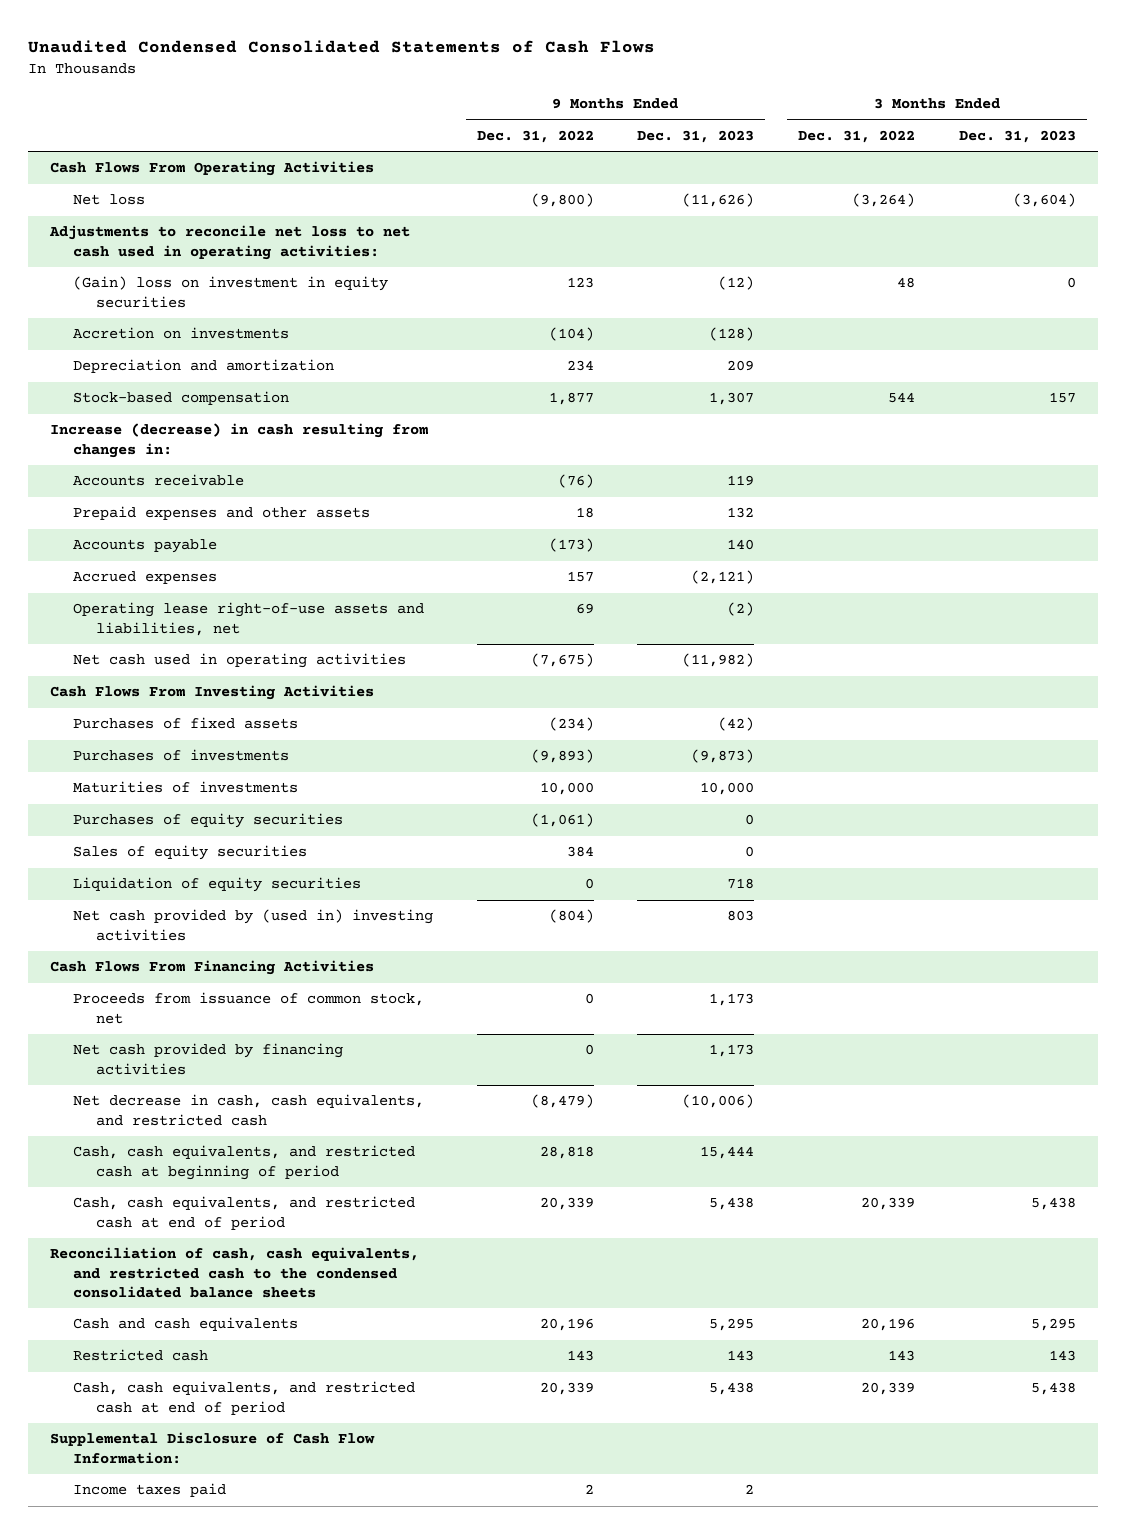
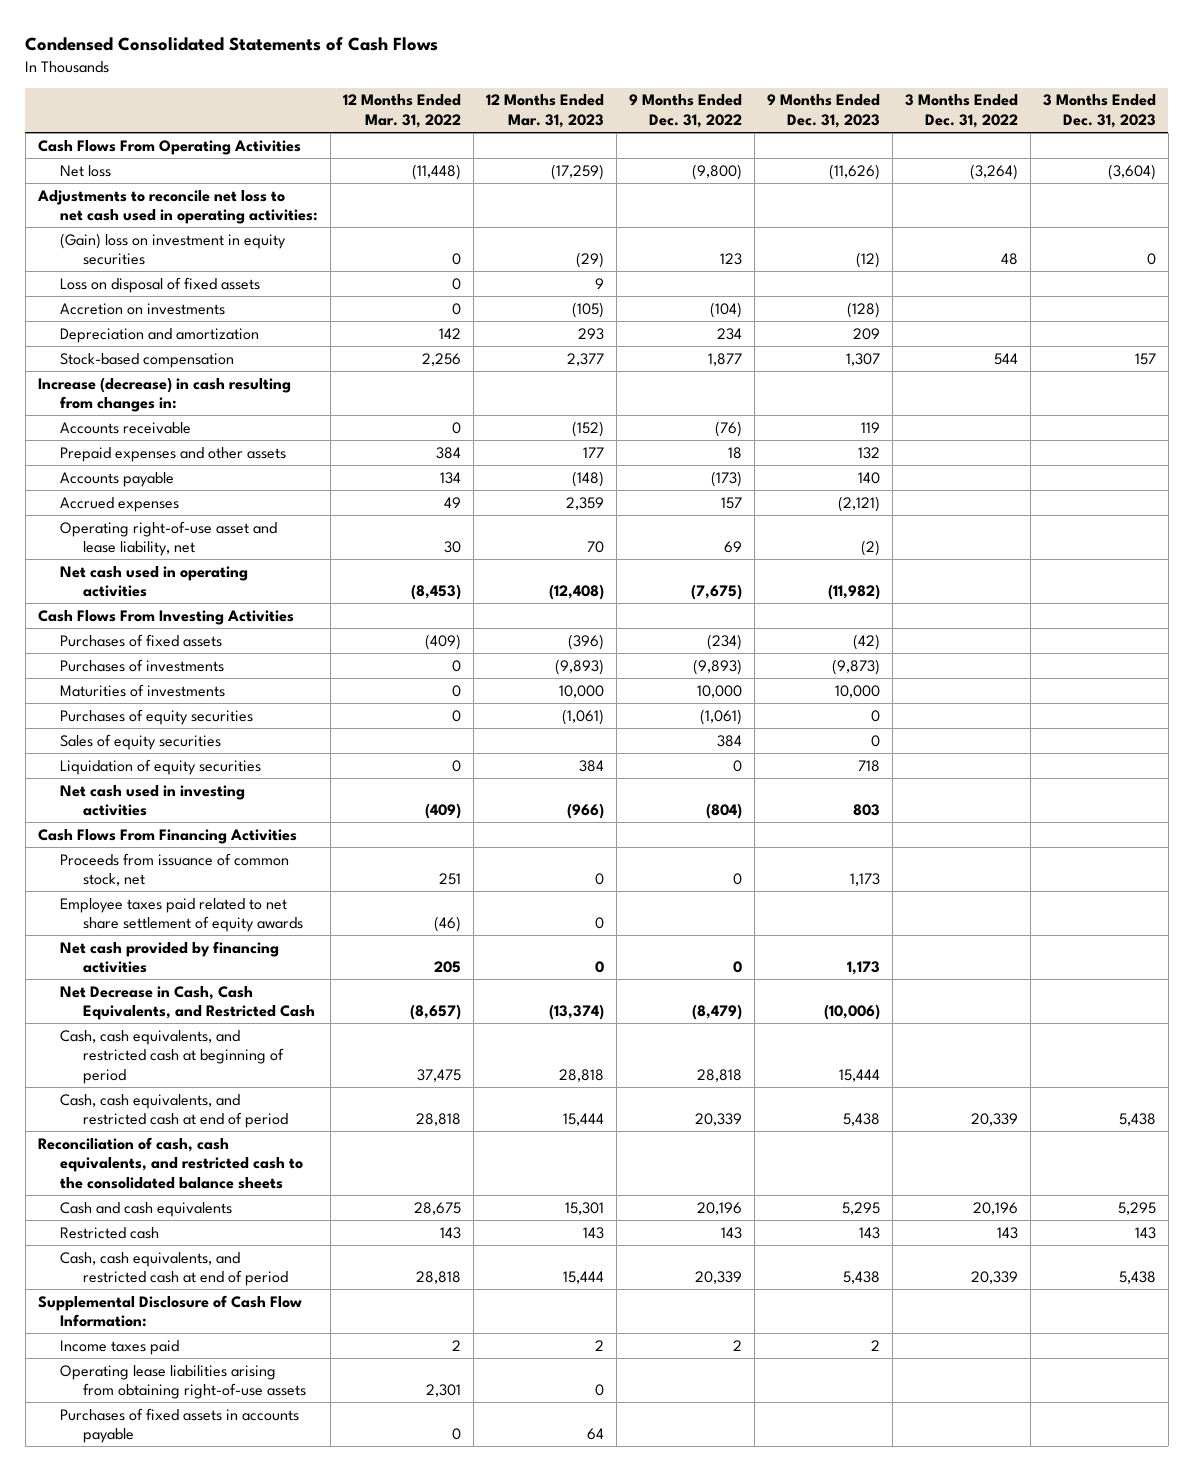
[28,40,656,54] Unaudited Condensed Consolidated Statements of Cash Flows -> [25,37,439,52] Condensed Consolidated Statements of Cash Flows
none -> [343,94,462,128] 12 Months Ended Mar. 31, 2022
none -> [486,94,605,128] 12 Months Ended Mar. 31, 2023
none -> [60,276,261,293] Loss on disposal of fixed assets
[72,602,424,636] Operating lease right-of-use assets and liabilities, net -> [60,520,278,557] Operating right-of-use asset and lease liability, net
[72,909,433,941] Net cash provided by (used in) investing activities -> [60,784,246,817] Net cash used in investing activities
none -> [60,897,304,933] Employee taxes paid related to net share settlement of equity awards
[72,1094,424,1126] Net decrease in cash, cash equivalents, and restricted cash -> [60,985,316,1021] Net Decrease in Cash, Cash Equivalents, and Restricted Cash
[50,1247,420,1298] Reconciliation of cash, cash equivalents, and restricted cash to the condensed consolidated balance sheets -> [37,1136,304,1189] Reconciliation of cash, cash equivalents, and restricted cash to the consolidated balance sheets
none -> [60,1364,307,1400] Operating lease liabilities arising from obtaining right-of-use assets
none -> [60,1407,300,1444] Purchases of fixed assets in accounts payable

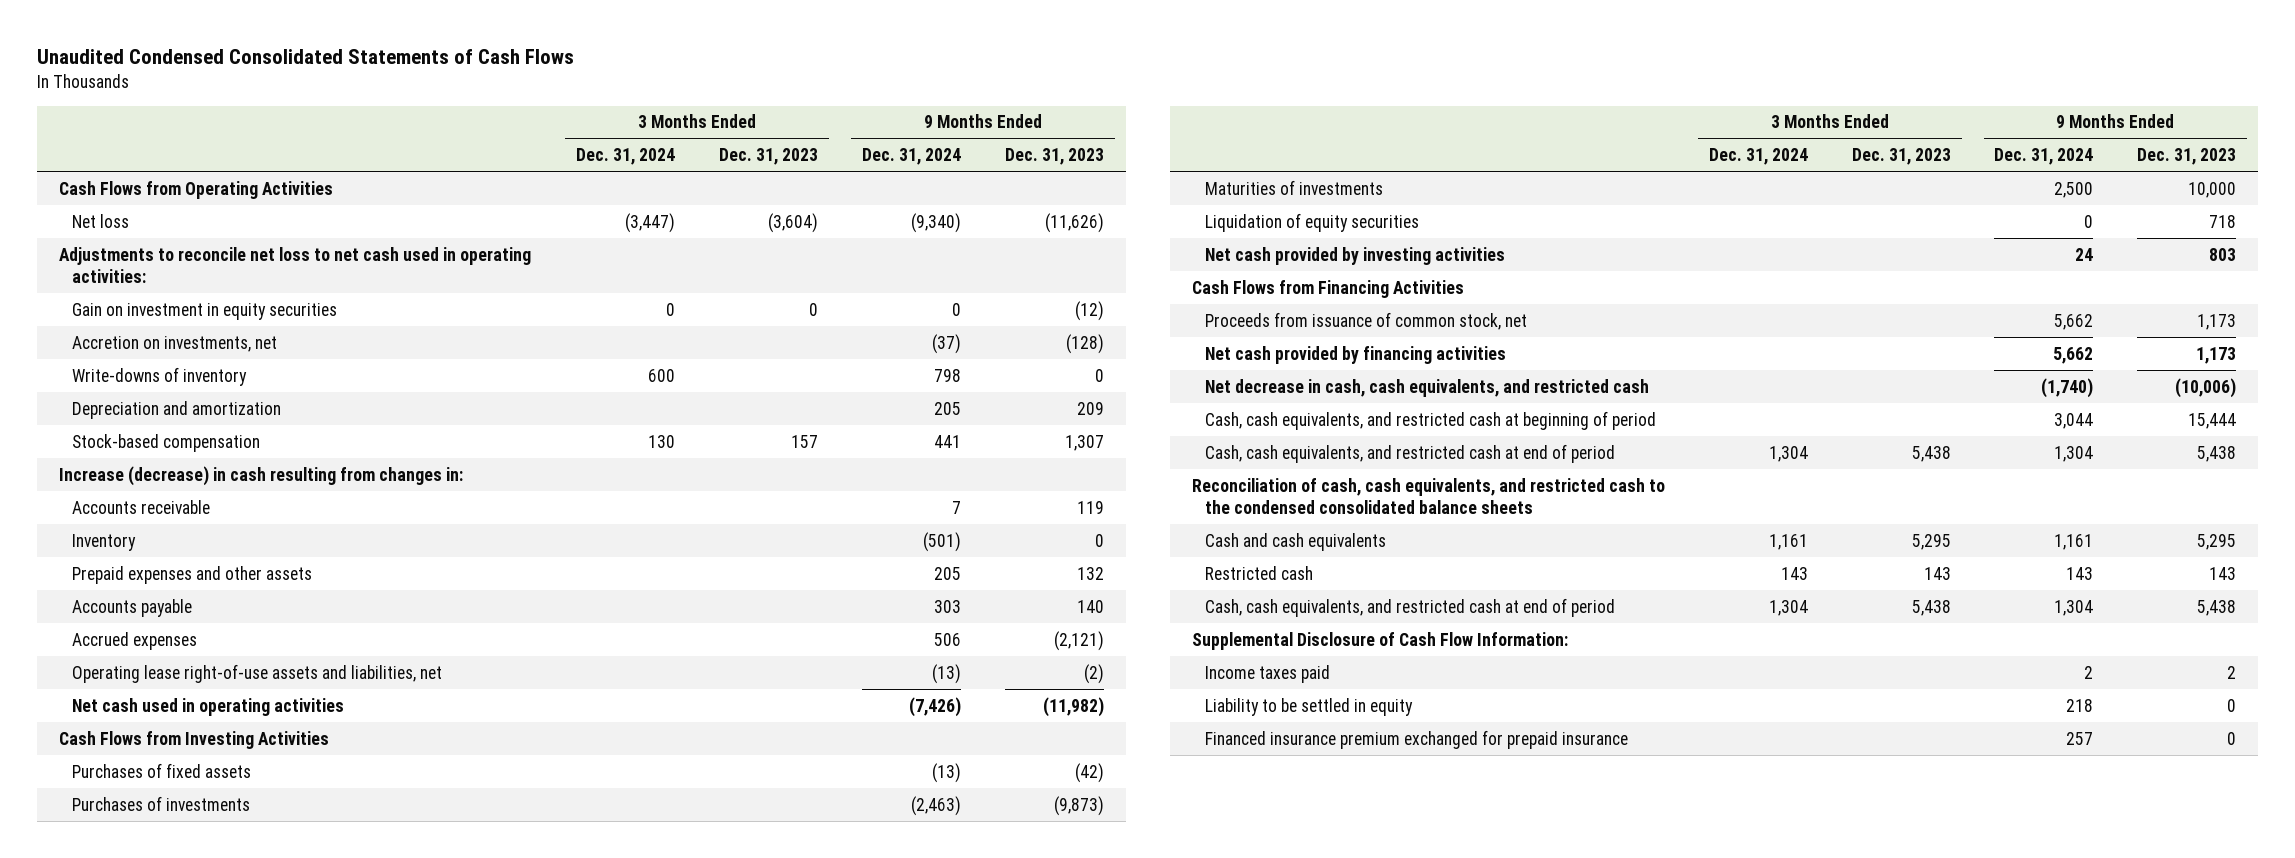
[25,37,439,52] Condensed Consolidated Statements of Cash Flows -> [36,49,574,65] Unaudited Condensed Consolidated Statements of Cash Flows
[343,94,462,128] 12 Months Ended Mar. 31, 2022 -> none
[486,94,605,128] 12 Months Ended Mar. 31, 2023 -> none
[629,94,743,128] 9 Months Ended Dec. 31, 2022 -> none
[904,94,1018,128] 3 Months Ended Dec. 31, 2022 -> none
none -> [575,148,675,166] Dec. 31, 2024
none -> [861,148,961,166] Dec. 31, 2024
[37,139,301,155] Cash Flows From Operating Activities -> [58,180,333,199] Cash Flows from Operating Activities
[60,276,261,293] Loss on disposal of fixed assets -> none
[60,232,287,266] (Gain) loss on investment in equity securities -> [72,302,338,320] Gain on investment in equity securities
[60,302,226,315] Accretion on investments -> [72,335,278,352] Accretion on investments, net
none -> [72,366,248,386] Write-downs of inventory
none -> [72,533,137,551] Inventory
[60,520,278,557] Operating right-of-use asset and lease liability, net -> [72,663,443,683] Operating lease right-of-use assets and liabilities, net
[37,609,294,625] Cash Flows From Investing Activities -> [58,730,329,749] Cash Flows from Investing Activities
[60,708,254,725] Purchases of equity securities -> none
[60,733,222,750] Sales of equity securities -> none
[60,784,246,817] Net cash used in investing activities -> [1204,246,1505,265] Net cash provided by investing activities
[37,828,297,844] Cash Flows From Financing Activities -> [1191,279,1464,298] Cash Flows from Financing Activities
[60,897,304,933] Employee taxes paid related to net share settlement of equity awards -> none
[60,985,316,1021] Net Decrease in Cash, Cash Equivalents, and Restricted Cash -> [1204,378,1649,397] Net decrease in cash, cash equivalents, and restricted cash
[37,1136,304,1189] Reconciliation of cash, cash equivalents, and restricted cash to the consolidated balance sheets -> [1191,477,1665,515] Reconciliation of cash, cash equivalents, and restricted cash to the condensed consolidated balance sheets
[60,1364,307,1400] Operating lease liabilities arising from obtaining right-of-use assets -> none
[60,1407,300,1444] Purchases of fixed assets in accounts payable -> none
none -> [1204,697,1413,716] Liability to be settled in equity
none -> [1204,729,1628,749] Financed insurance premium exchanged for prepaid insurance

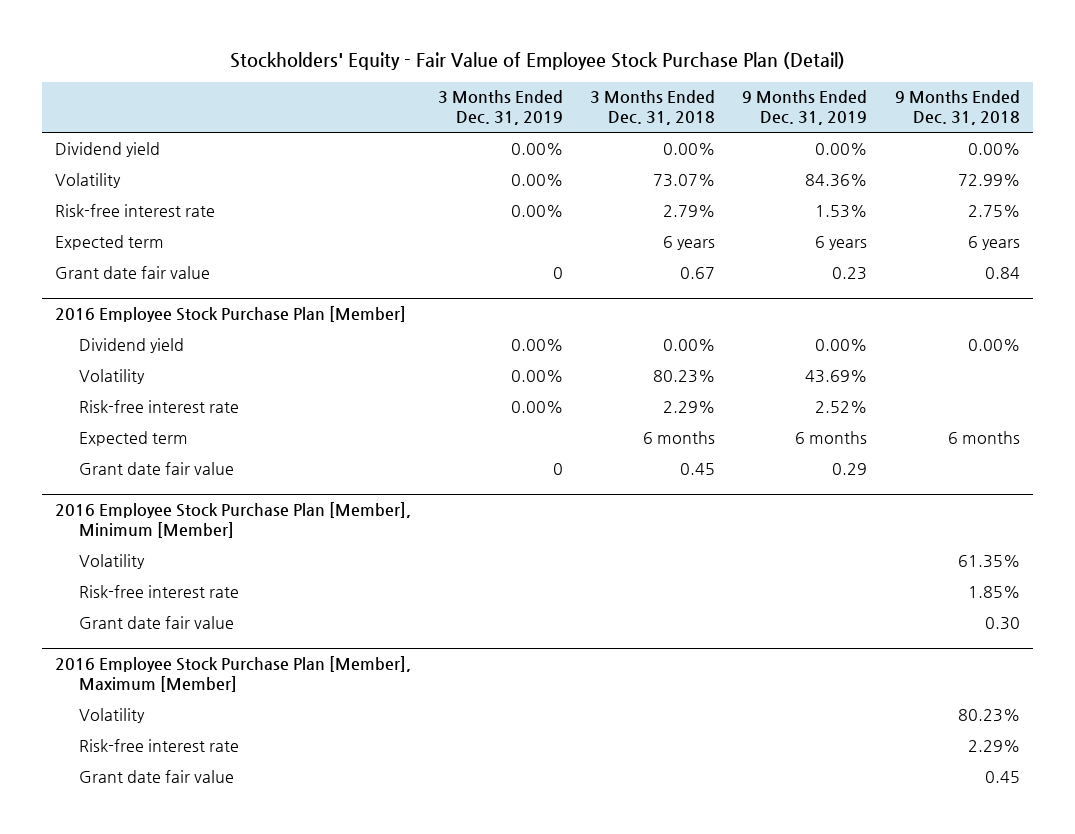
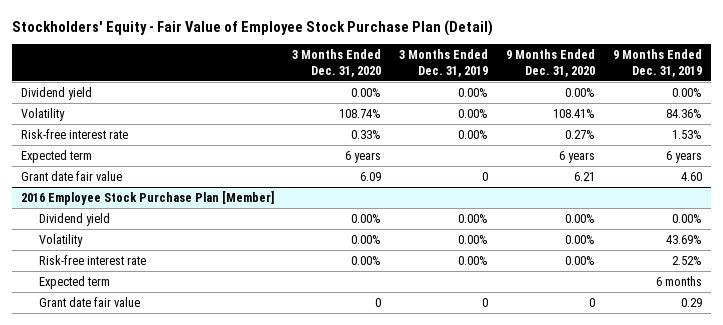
[590,90,716,126] 3 Months Ended Dec. 31, 2018 -> none
[894,90,1020,126] 9 Months Ended Dec. 31, 2018 -> none
none -> [292,48,382,77] 3 Months Ended Dec. 31, 2020
none -> [505,48,595,77] 9 Months Ended Dec. 31, 2020
[832,266,868,280] 0.23 -> [680,171,702,181] 4.60
[55,501,412,538] 2016 Employee Stock Purchase Plan [Member], Minimum [Member] -> none
[78,553,145,569] Volatility -> none
[78,584,239,598] Risk-free interest rate -> none
[78,615,234,629] Grant date fair value -> none
[55,655,412,692] 2016 Employee Stock Purchase Plan [Member], Maximum [Member] -> none
[78,707,145,723] Volatility -> none
[78,738,239,752] Risk-free interest rate -> none
[78,769,234,783] Grant date fair value -> none

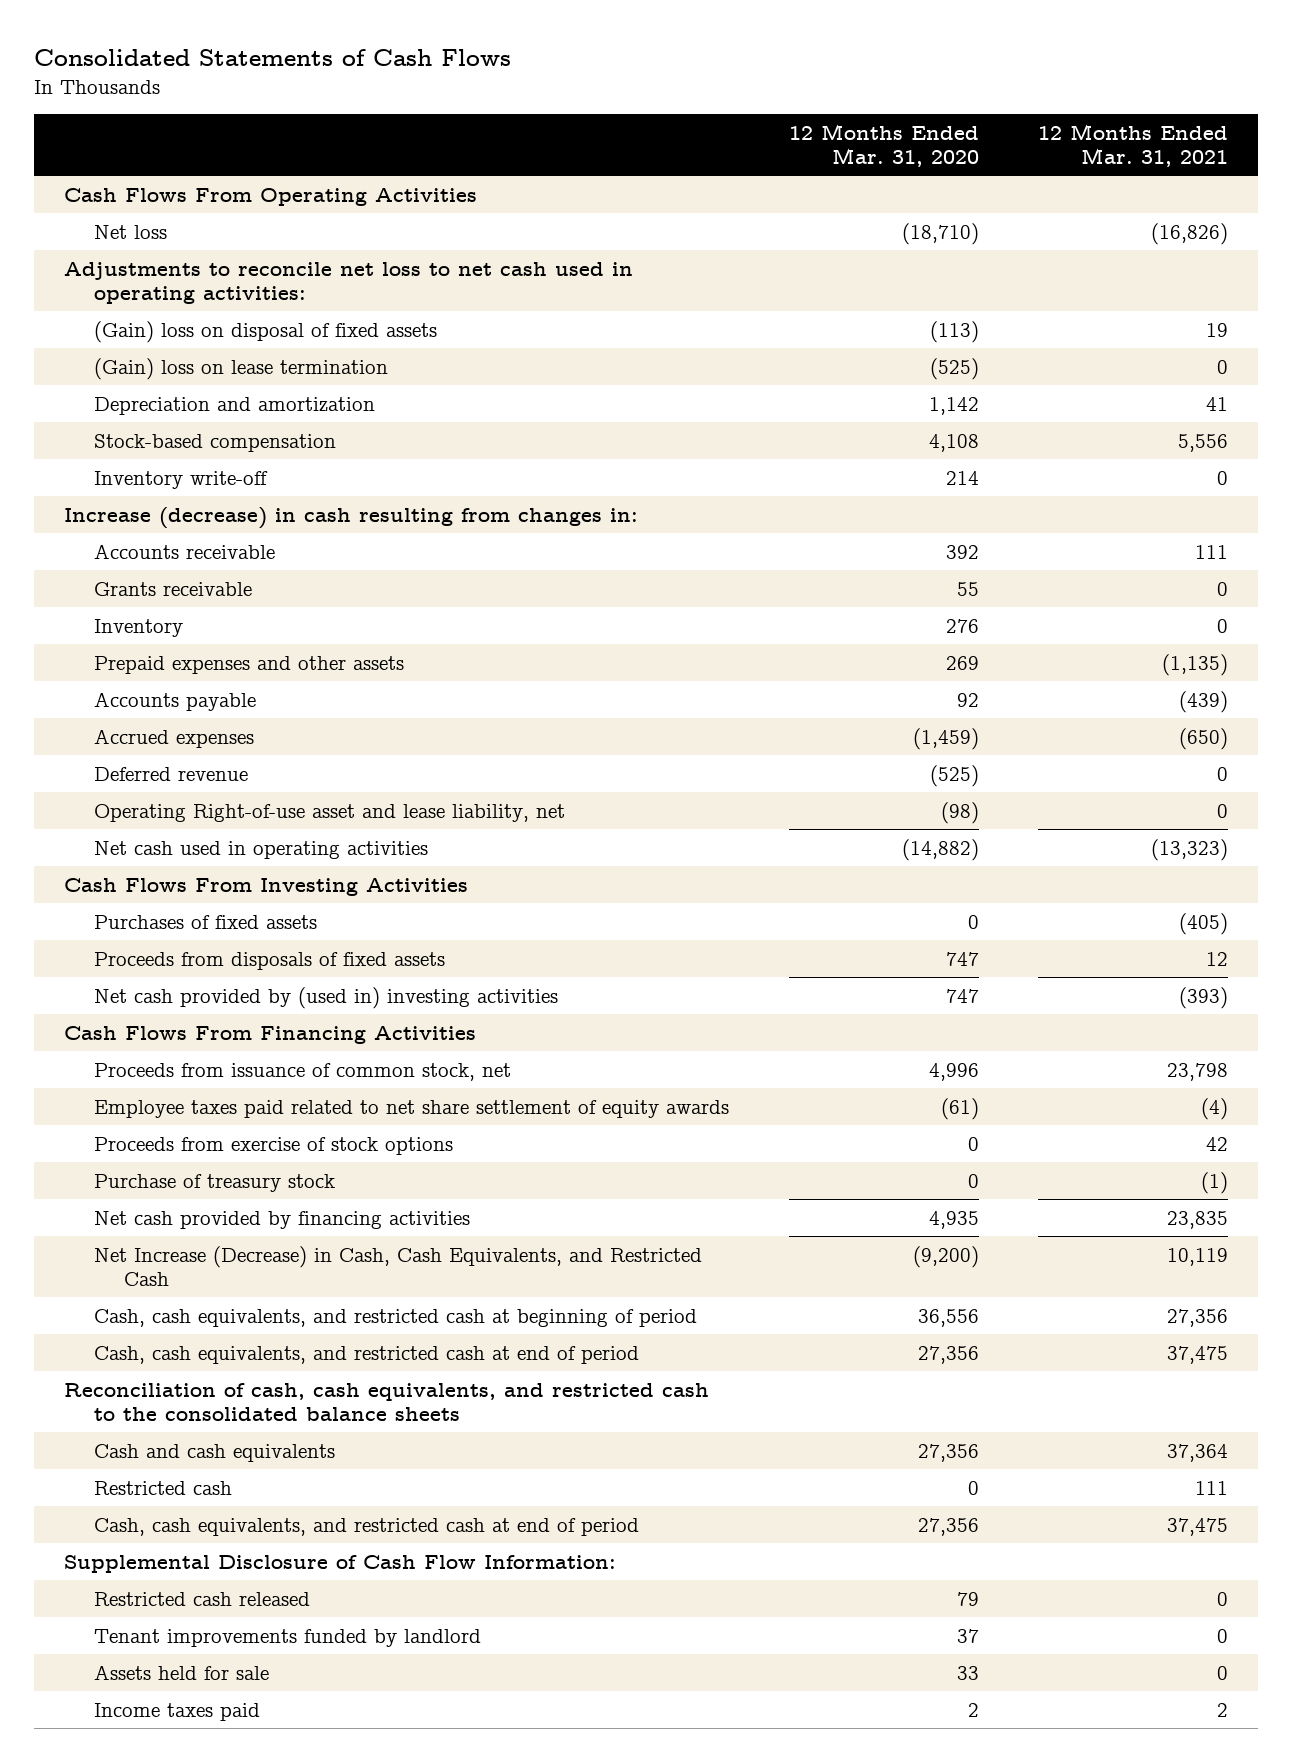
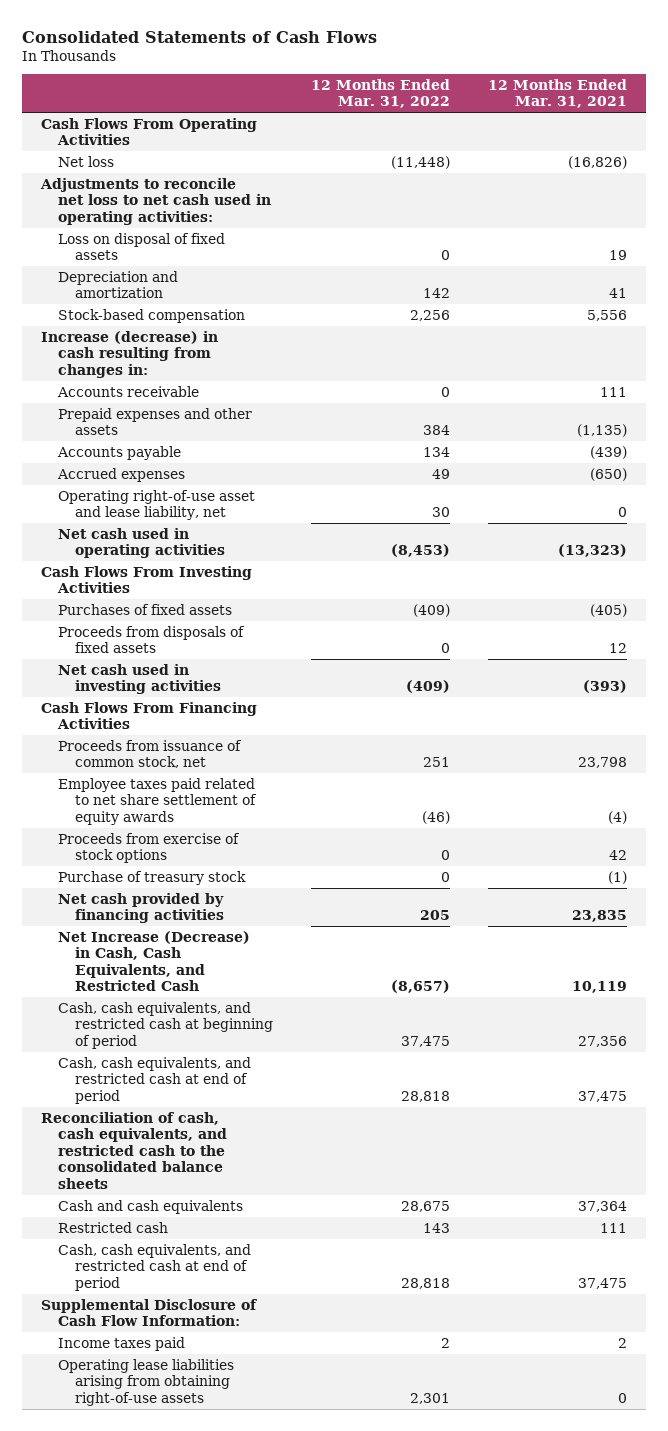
[788,123,979,168] 12 Months Ended Mar. 31, 2020 -> none
none -> [310,78,450,109] 12 Months Ended Mar. 31, 2022
[93,357,388,380] (Gain) loss on lease termination -> none
[93,320,437,343] (Gain) loss on disposal of fixed assets -> [57,232,225,261] Loss on disposal of fixed assets
[93,470,268,489] Inventory write-off -> none
[93,581,252,596] Grants receivable -> none
[93,618,183,637] Inventory -> none
[93,766,248,781] Deferred revenue -> none
[93,803,565,822] Operating Right-of-use asset and lease liability, net -> [57,489,255,521] Operating right-of-use asset and lease liability, net
[93,986,558,1009] Net cash provided by (used in) investing activities -> [57,663,221,695] Net cash used in investing activities
[93,1591,310,1606] Restricted cash released -> none
[93,1628,481,1647] Tenant improvements funded by landlord -> none
[93,1664,269,1680] Assets held for sale -> none
none -> [57,1358,234,1406] Operating lease liabilities arising from obtaining right-of-use assets

